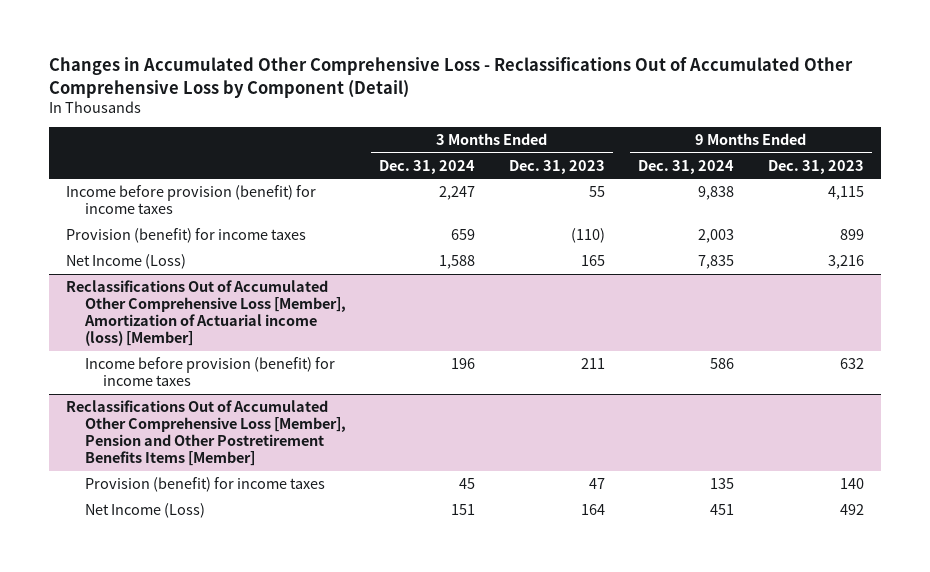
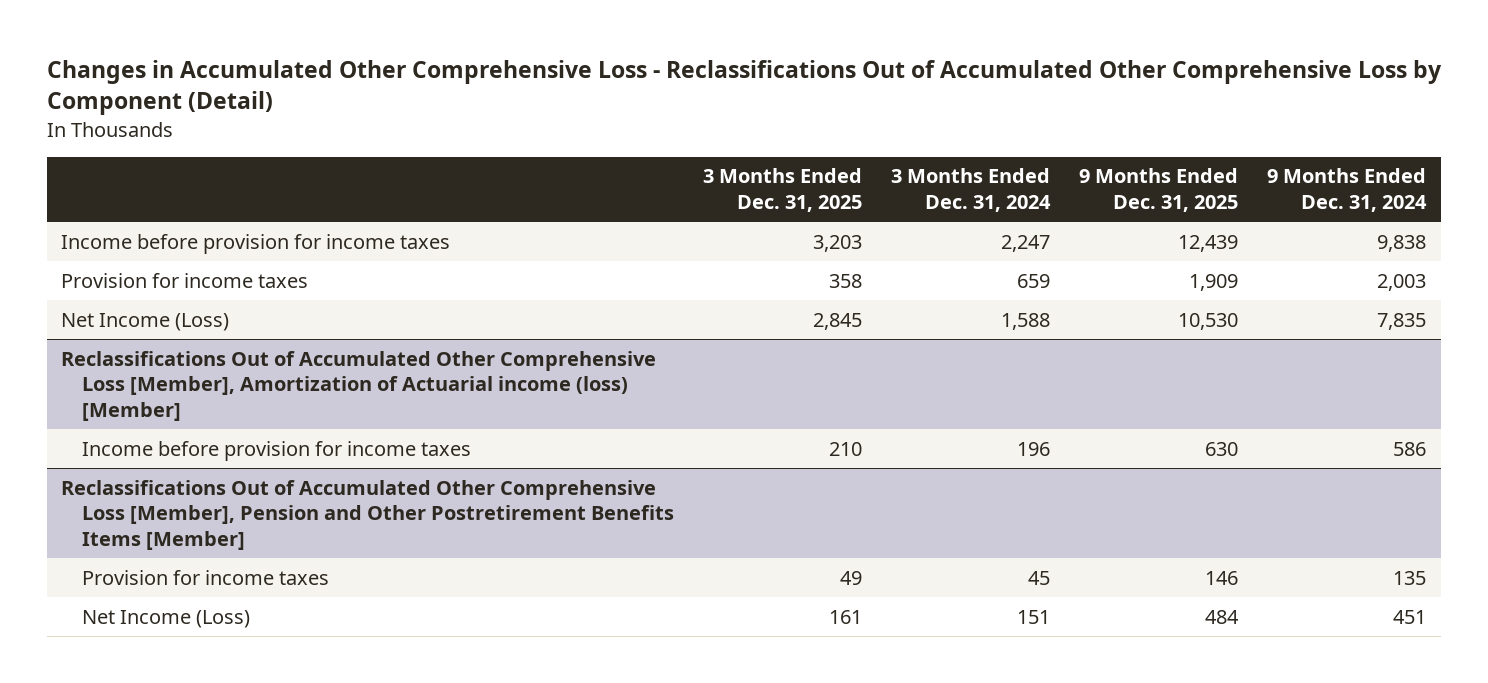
[508,159,605,174] Dec. 31, 2023 -> none
[767,159,864,174] Dec. 31, 2023 -> none
none -> [703,168,863,213] 3 Months Ended Dec. 31, 2025
none -> [1079,168,1239,213] 9 Months Ended Dec. 31, 2025
[65,185,316,215] Income before provision (benefit) for income taxes -> [61,233,451,254] Income before provision for income taxes
[65,228,306,244] Provision (benefit) for income taxes -> [61,272,309,288] Provision for income taxes
[84,357,335,387] Income before provision (benefit) for income taxes -> [82,440,472,461] Income before provision for income taxes
[84,477,325,493] Provision (benefit) for income taxes -> [82,569,330,585] Provision for income taxes

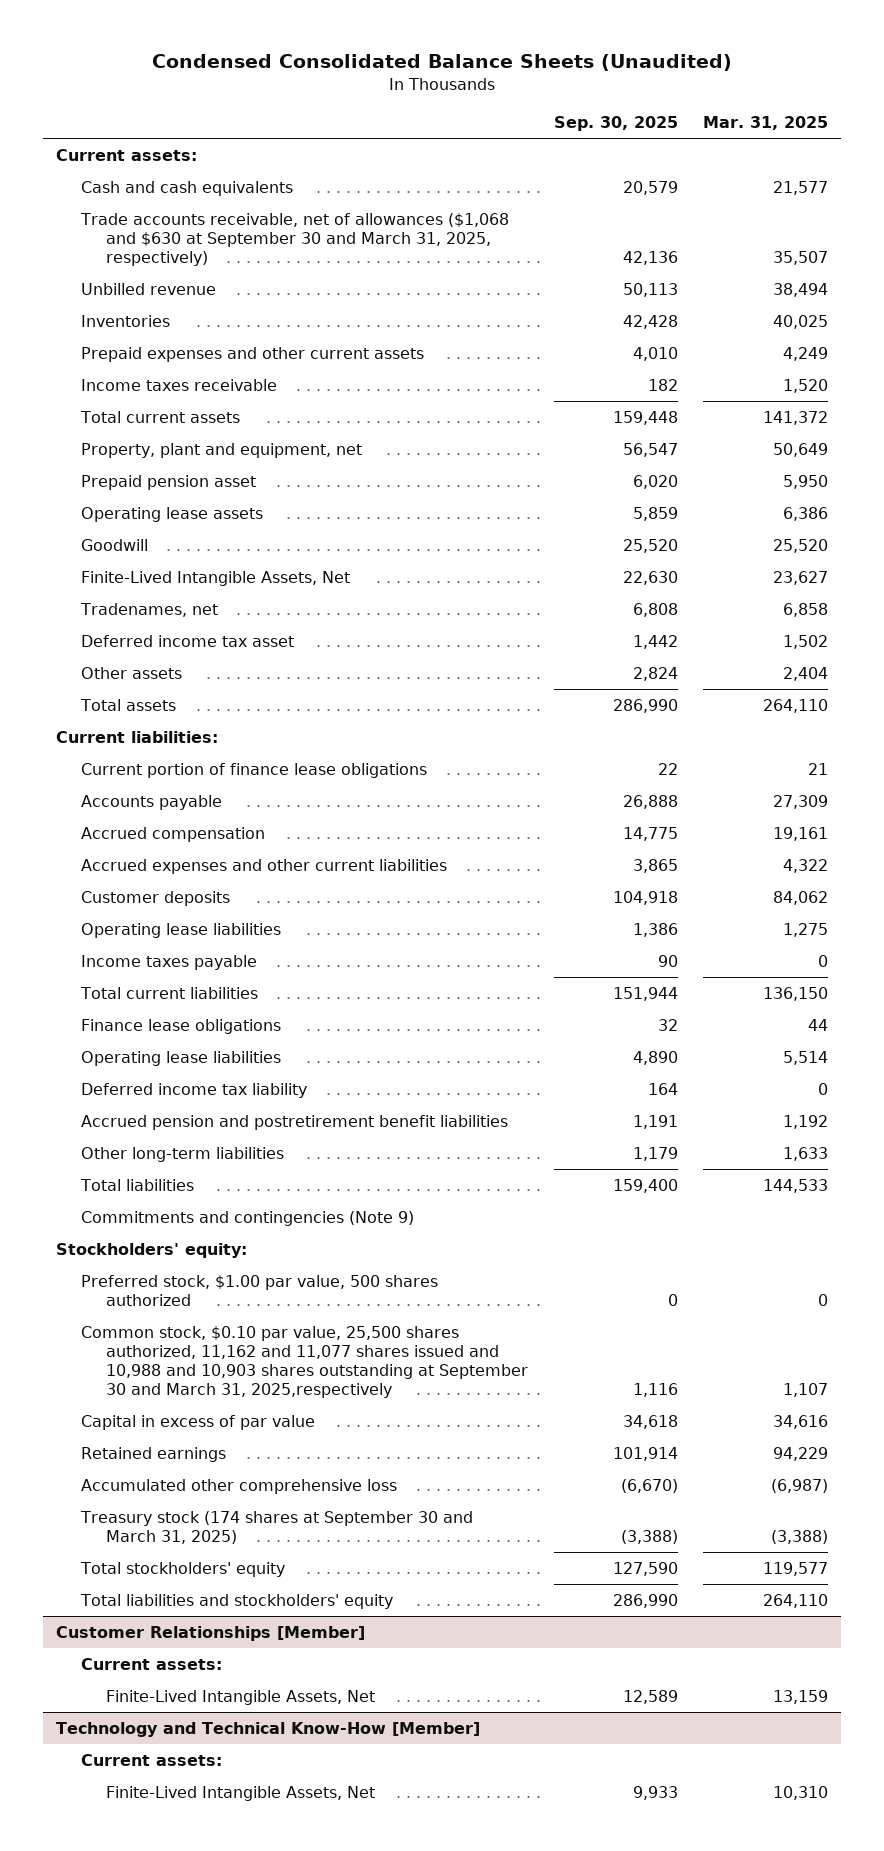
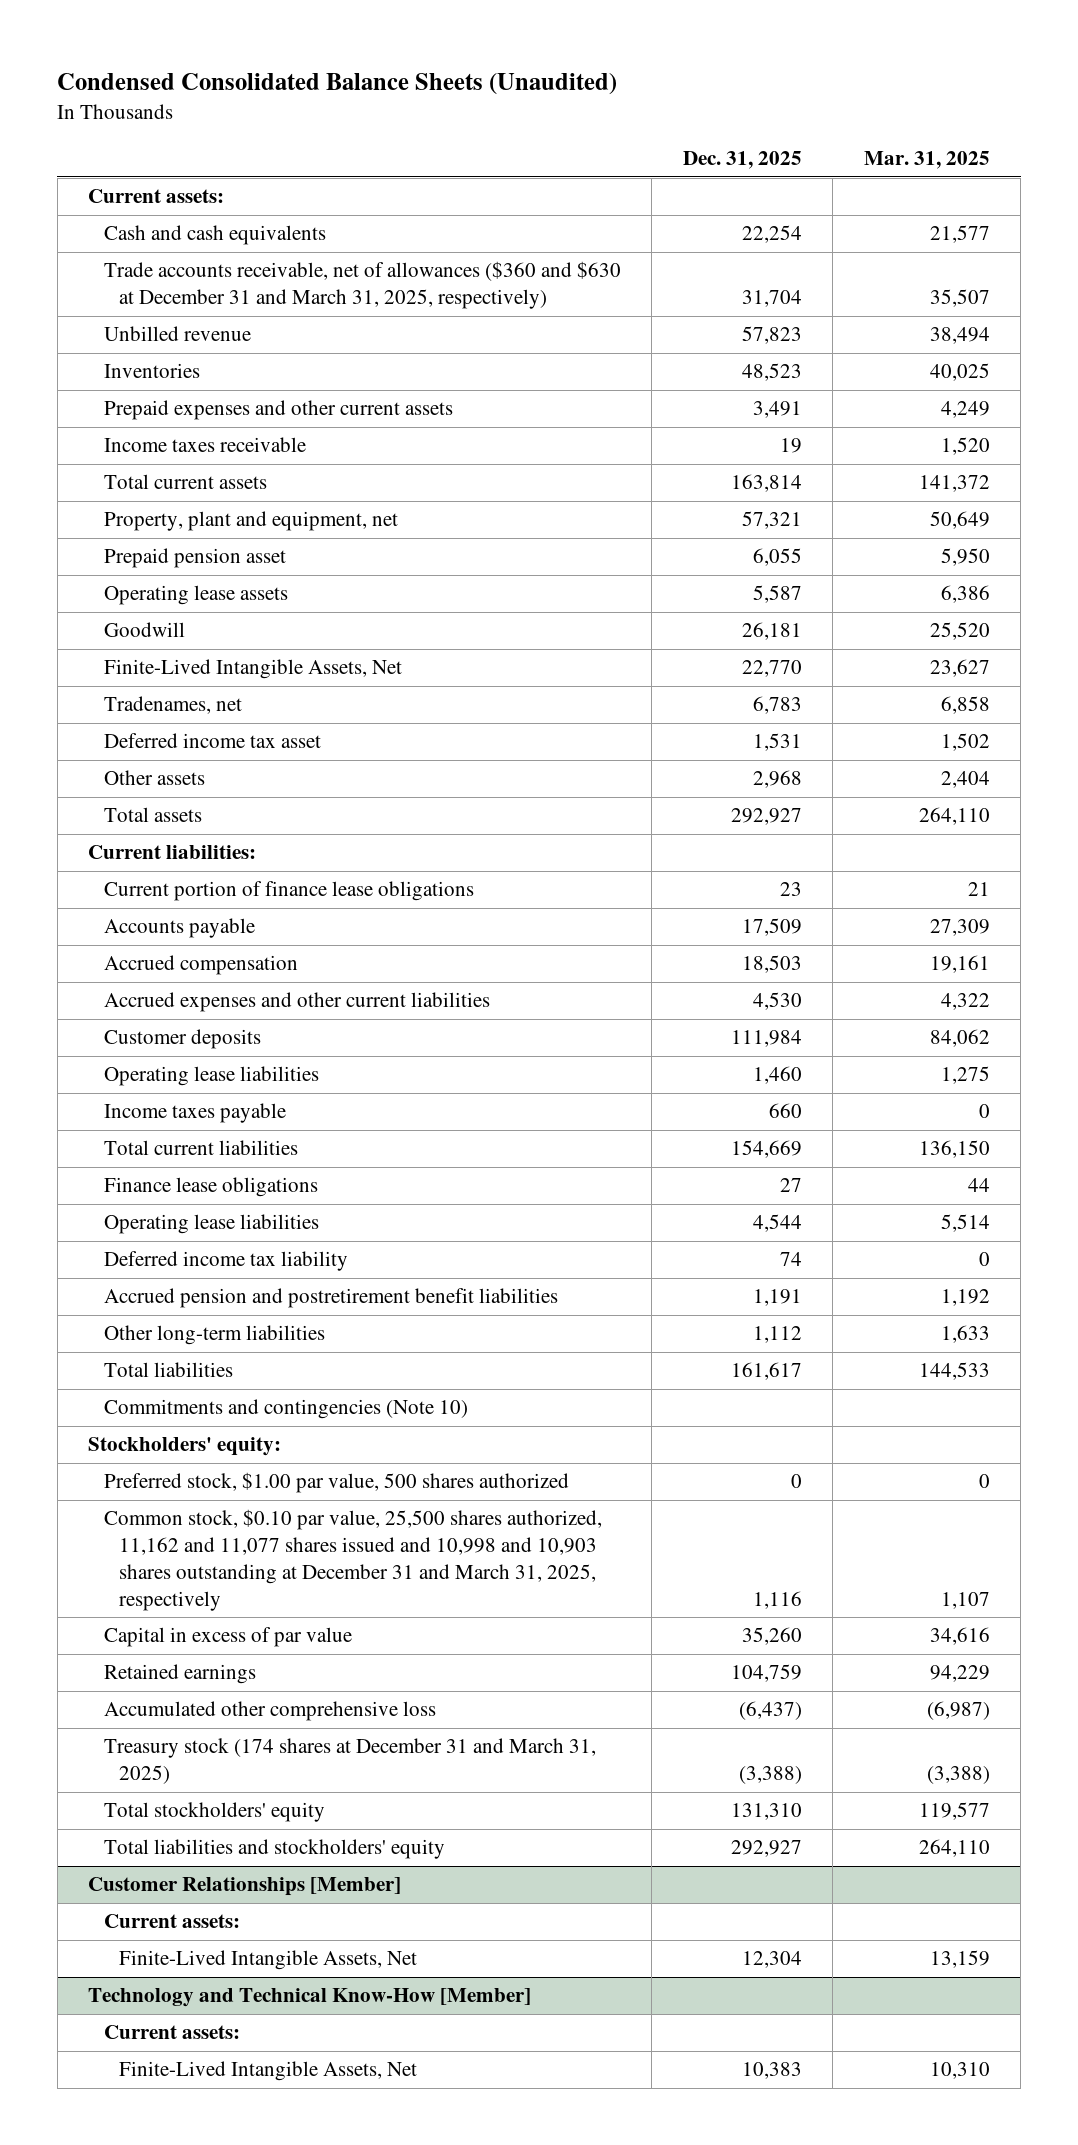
[553,115,678,131] Sep. 30, 2025 -> none
none -> [682,151,802,170] Dec. 31, 2025
[79,212,509,266] Trade accounts receivable, net of allowances ($1,068 and $630 at September 30 and March 31, 2025, respectively) -> [103,261,621,310] Trade accounts receivable, net of allowances ($360 and $630 at December 31 and March 31, 2025, respectively)
[80,1210,414,1226] Commitments and contingencies (Note 9) -> [103,1399,468,1420] Commitments and contingencies (Note 10)
[80,1325,529,1399] Common stock, $0.10 par value, 25,500 shares authorized, 11,162 and 11,077 shares issued and 10,988 and 10,903 shares outstanding at September 30 and March 31, 2025,respectively -> [103,1509,602,1611] Common stock, $0.10 par value, 25,500 shares authorized, 11,162 and 11,077 shares issued and 10,998 and 10,903 shares outstanding at December 31 and March 31, 2025, respectively
[79,1510,473,1544] Treasury stock (174 shares at September 30 and March 31, 2025) -> [103,1738,596,1785] Treasury stock (174 shares at December 31 and March 31, 2025)

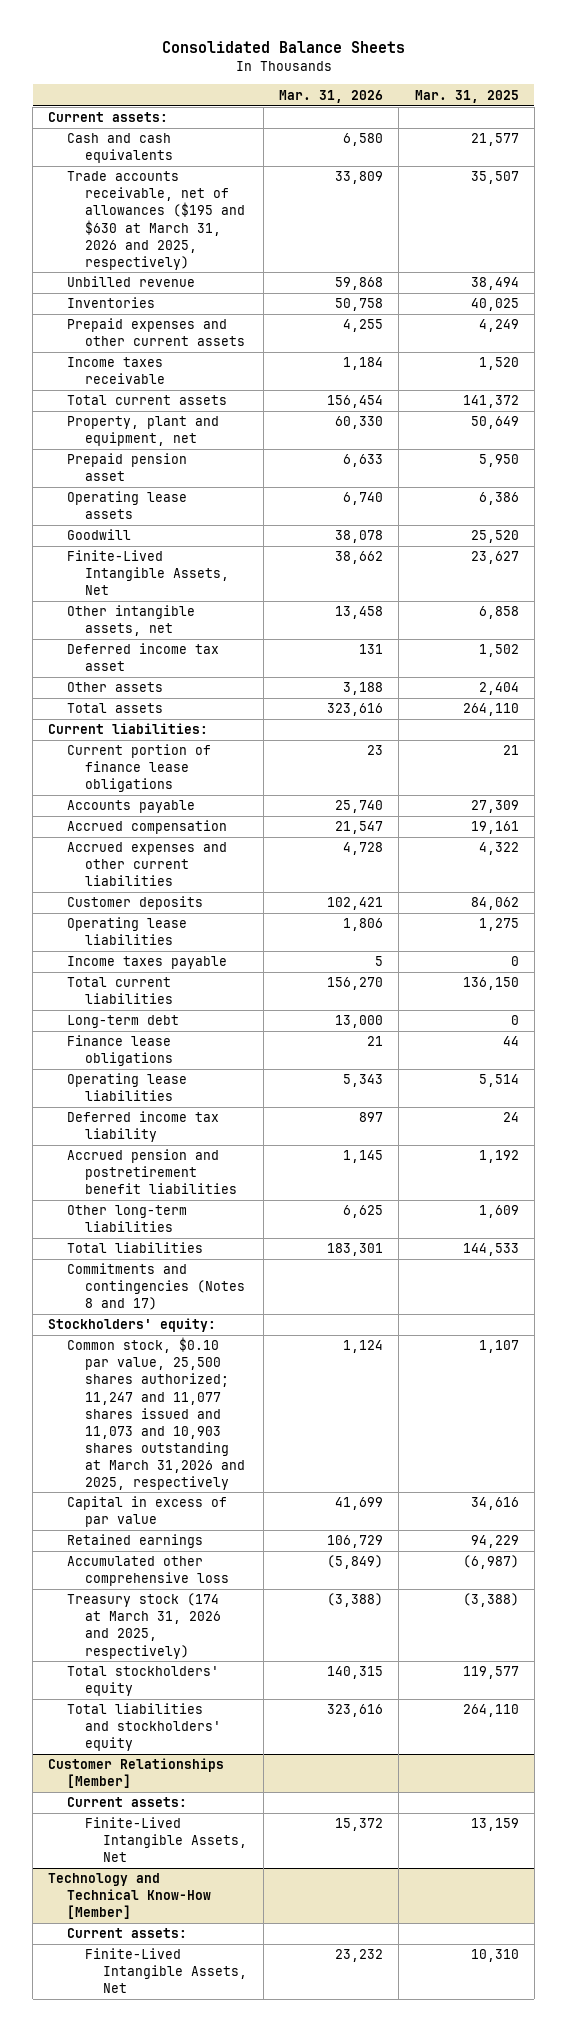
[57,73,618,96] Condensed Consolidated Balance Sheets (Unaudited) -> [161,41,405,54] Consolidated Balance Sheets
[682,151,802,170] Dec. 31, 2025 -> none
none -> [279,89,384,103] Mar. 31, 2026
[103,261,621,310] Trade accounts receivable, net of allowances ($360 and $630 at December 31 and March 31, 2025, respectively) -> [66,171,246,270] Trade accounts receivable, net of allowances ($195 and $630 at March 31, 2026 and 2025, respectively)
[103,696,242,715] Tradenames, net -> [66,605,195,637] Other intangible assets, net
none -> [66,1015,179,1029] Long-term debt
[978,1252,990,1267] 0 -> [502,1112,519,1123] 24
[940,1325,990,1344] 1,633 -> [478,1205,519,1219] 1,609
[103,1399,468,1420] Commitments and contingencies (Note 10) -> [66,1263,246,1311] Commitments and contingencies (Notes 8 and 17)
[103,1472,569,1494] Preferred stock, $1.00 par value, 500 shares authorized -> none
[103,1509,602,1611] Common stock, $0.10 par value, 25,500 shares authorized, 11,162 and 11,077 shares issued and 10,998 and 10,903 shares outstanding at December 31 and March 31, 2025, respectively -> [66,1337,246,1490] Common stock, $0.10 par value, 25,500 shares authorized; 11,247 and 11,077 shares issued and 11,073 and 10,903 shares outstanding at March 31,2026 and 2025, respectively
[103,1738,596,1785] Treasury stock (174 shares at December 31 and March 31, 2025) -> [66,1593,222,1659] Treasury stock (174 at March 31, 2026 and 2025, respectively)

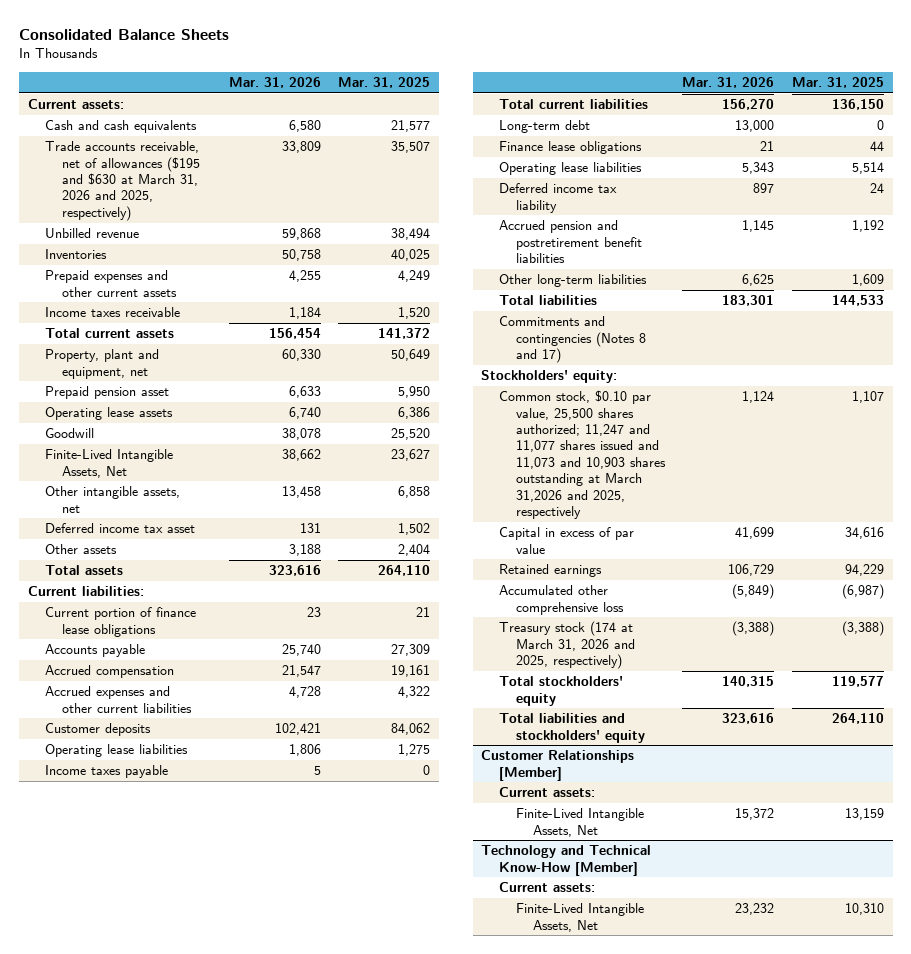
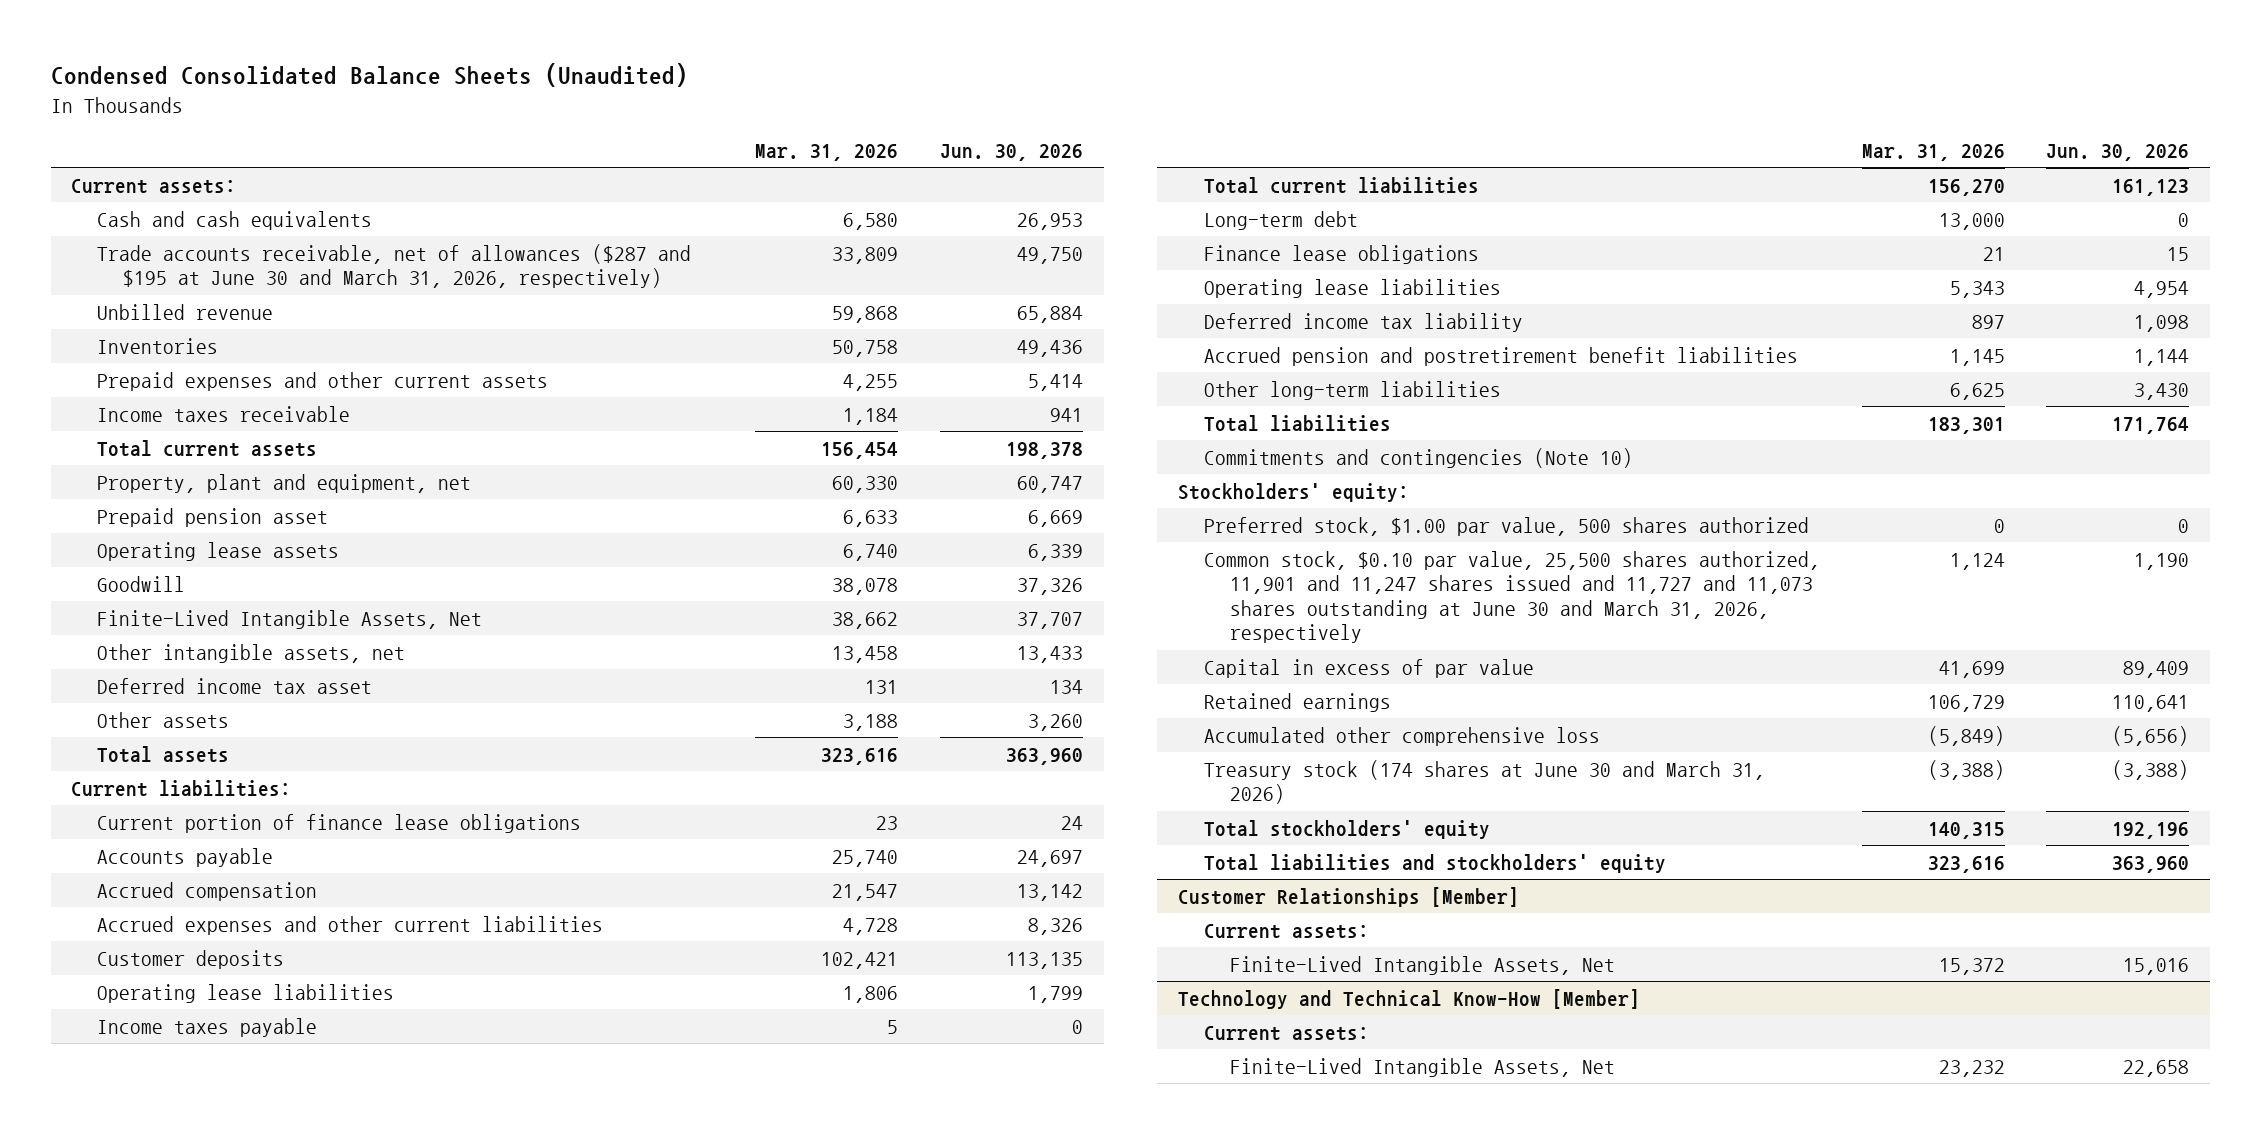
[18,28,229,40] Consolidated Balance Sheets -> [50,63,688,88] Condensed Consolidated Balance Sheets (Unaudited)
[338,76,431,88] Mar. 31, 2025 -> none
none -> [940,143,1084,161] Jun. 30, 2026
[44,141,201,221] Trade accounts receivable, net of allowances ($195 and $630 at March 31, 2026 and 2025, respectively) -> [97,243,692,289] Trade accounts receivable, net of allowances ($287 and $195 at June 30 and March 31, 2026, respectively)
[498,316,646,364] Commitments and contingencies (Notes 8 and 17) -> [1203,447,1633,468] Commitments and contingencies (Note 10)
none -> [1203,516,1809,536] Preferred stock, $1.00 par value, 500 shares authorized
[498,390,666,519] Common stock, $0.10 par value, 25,500 shares authorized; 11,247 and 11,077 shares issued and 11,073 and 10,903 shares outstanding at March 31,2026 and 2025, respectively -> [1203,550,1820,644] Common stock, $0.10 par value, 25,500 shares authorized, 11,901 and 11,247 shares issued and 11,727 and 11,073 shares outstanding at June 30 and March 31, 2026, respectively
[498,621,635,670] Treasury stock (174 at March 31, 2026 and 2025, respectively) -> [1203,759,1765,805] Treasury stock (174 shares at June 30 and March 31, 2026)

